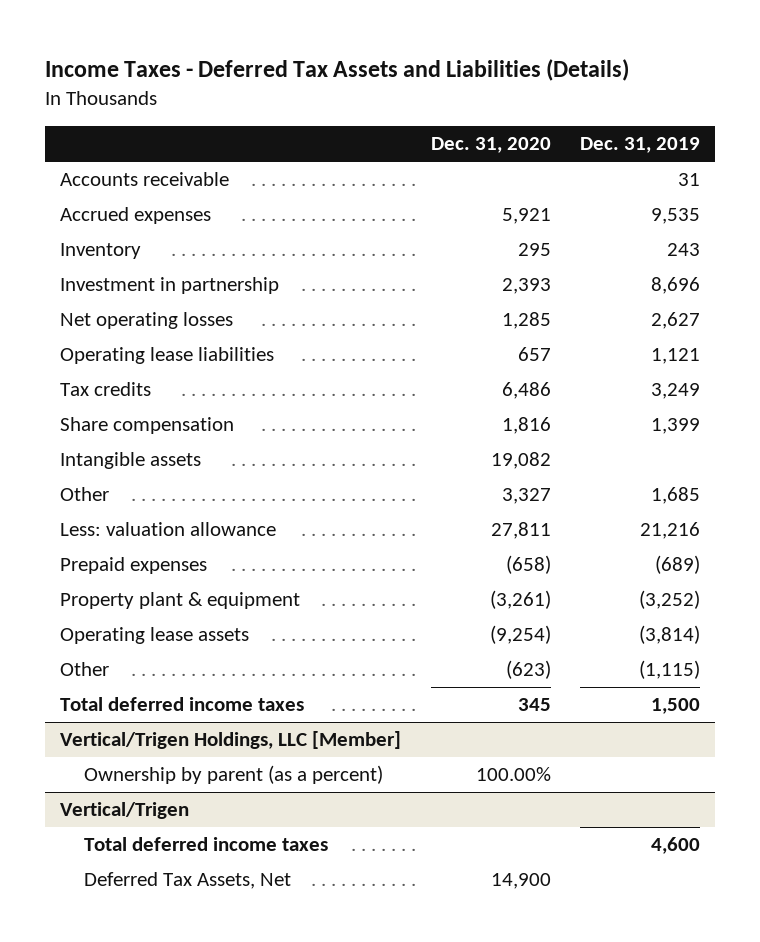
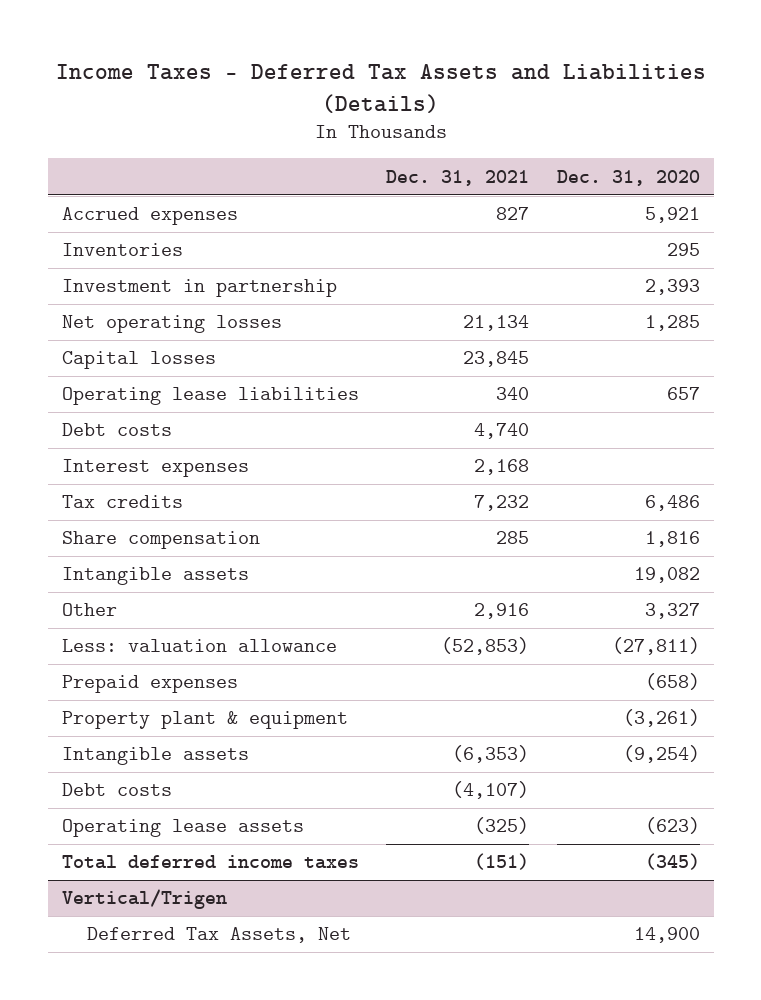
[580,137,701,154] Dec. 31, 2019 -> none
none -> [386,169,530,186] Dec. 31, 2021
[59,172,229,187] Accounts receivable -> none
[59,243,141,260] Inventory -> [61,243,183,257] Inventories
none -> [61,351,216,370] Capital losses
none -> [61,423,172,437] Debt costs
none -> [61,459,249,478] Interest expenses
[490,522,551,540] 27,811 -> [611,637,700,656] (27,811)
[59,662,109,677] Other -> none
[59,731,401,750] Vertical/Trigen Holdings, LLC [Member] -> none
[83,765,383,785] Ownership by parent (as a percent) -> none
none -> [61,747,249,766] Intangible assets
none -> [61,783,172,797] Debt costs
[489,625,551,645] (9,254) -> [644,817,700,835] (623)
[517,698,551,712] 345 -> [644,853,700,871] (345)
[83,837,328,852] Total deferred income taxes -> none

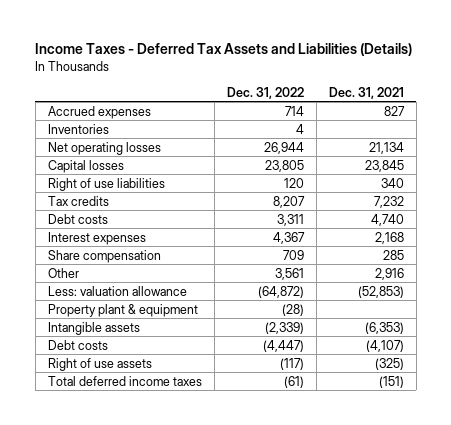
[556,169,700,186] Dec. 31, 2020 -> none
none -> [226,86,304,99] Dec. 31, 2022
[61,279,337,298] Investment in partnership -> none
[61,387,359,406] Operating lease liabilities -> [47,177,165,191] Right of use liabilities
[61,495,183,509] Tax credits -> [47,195,109,206] Tax credits
[61,567,249,586] Intangible assets -> none
[61,675,238,694] Prepaid expenses -> none
[61,819,304,838] Operating lease assets -> [47,357,152,371] Right of use assets
[61,889,227,910] Vertical/Trigen -> none
[86,927,351,944] Deferred Tax Assets, Net -> none

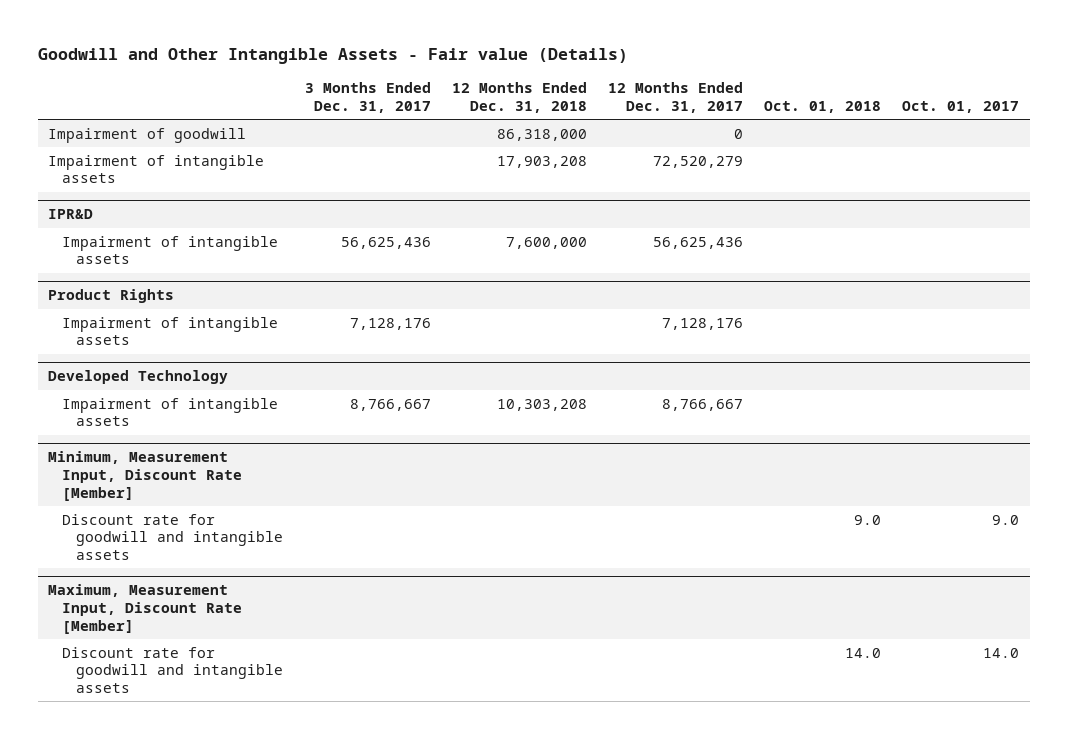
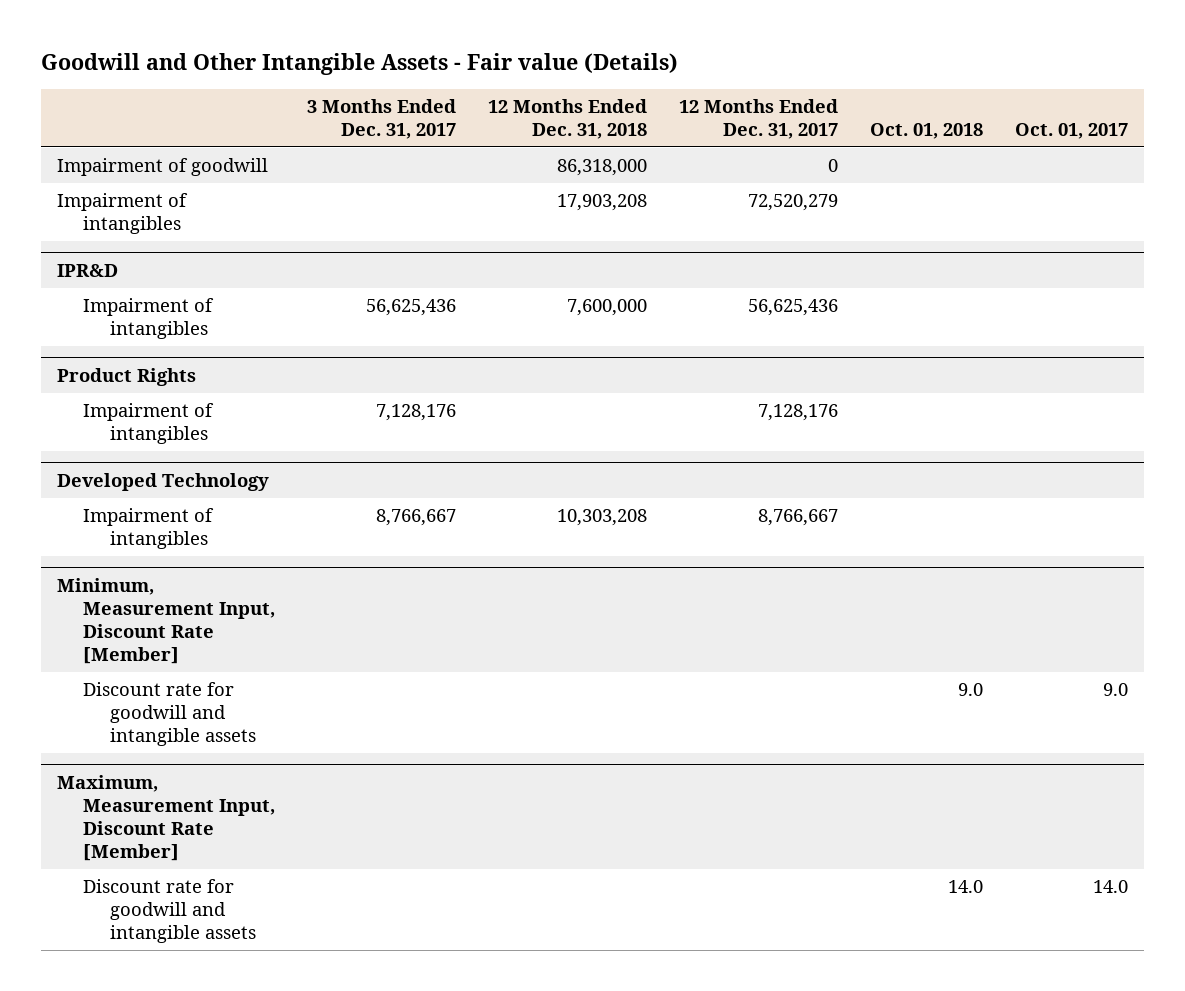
[48,154,265,184] Impairment of intangible assets -> [56,193,188,235] Impairment of intangibles
[62,235,279,265] Impairment of intangible assets -> [83,298,215,340] Impairment of intangibles
[62,316,279,346] Impairment of intangible assets -> [83,403,215,445] Impairment of intangibles
[62,397,279,427] Impairment of intangible assets -> [83,508,215,550] Impairment of intangibles

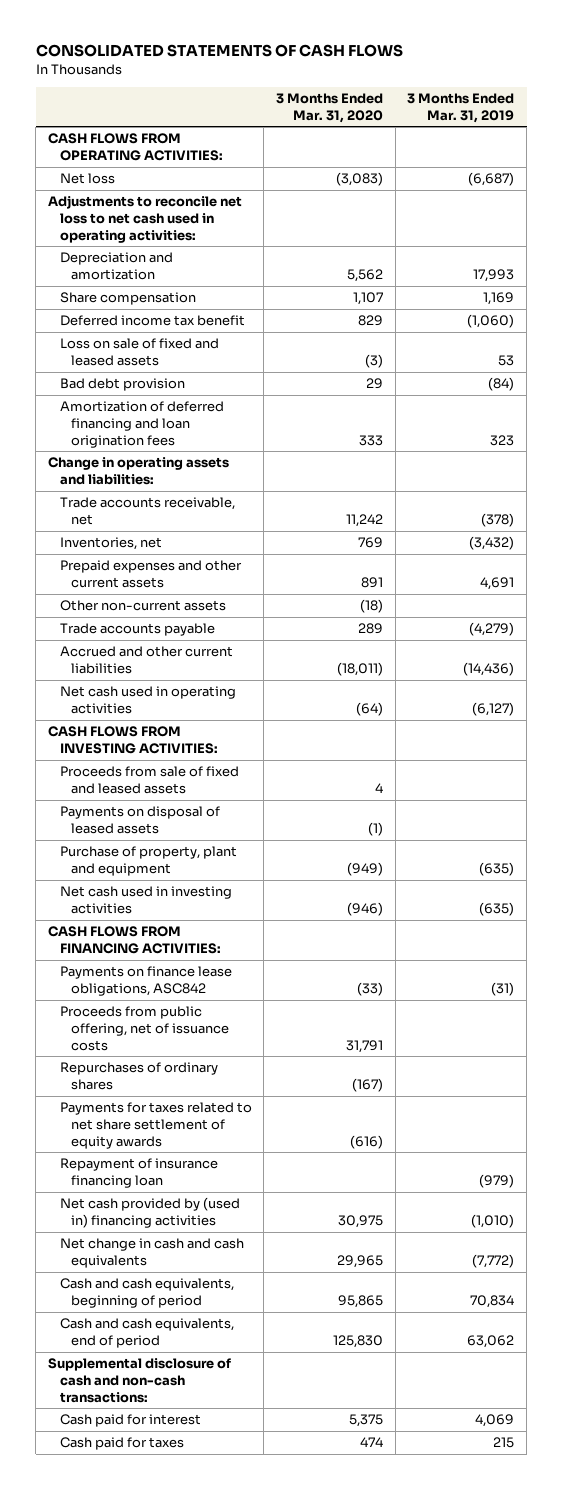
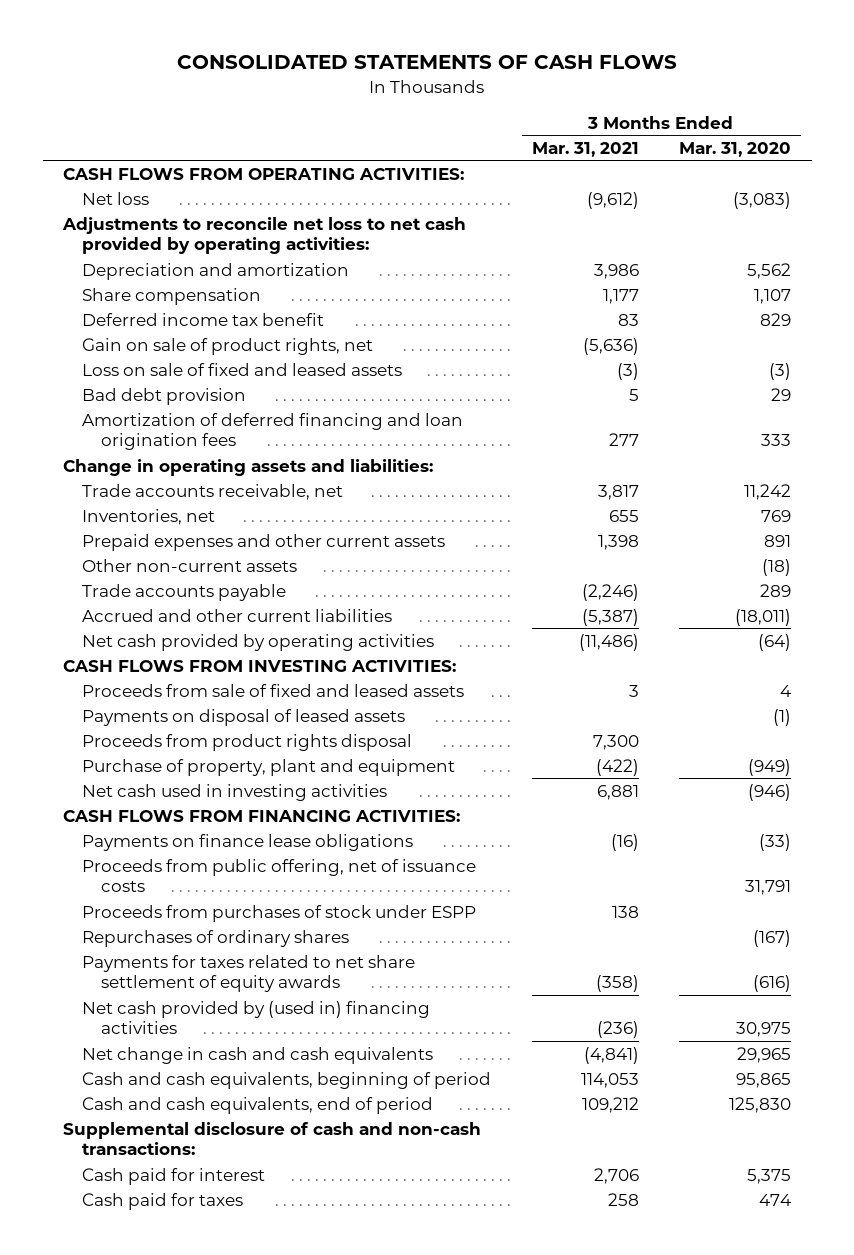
[407,92,515,123] 3 Months Ended Mar. 31, 2019 -> none
none -> [531,141,639,157] Mar. 31, 2021
[47,195,242,243] Adjustments to reconcile net loss to net cash used in operating activities: -> [61,216,466,255] Adjustments to reconcile net loss to net cash provided by operating activities:
none -> [82,337,374,355] Gain on sale of product rights, net
[59,686,236,714] Net cash used in operating activities -> [82,633,435,651] Net cash provided by operating activities
none -> [82,733,413,751] Proceeds from product rights disposal
[59,966,232,996] Payments on finance lease obligations, ASC842 -> [82,833,414,851] Payments on finance lease obligations
none -> [82,904,477,922] Proceeds from purchases of stock under ESPP
[59,1158,218,1188] Repayment of insurance financing loan -> none

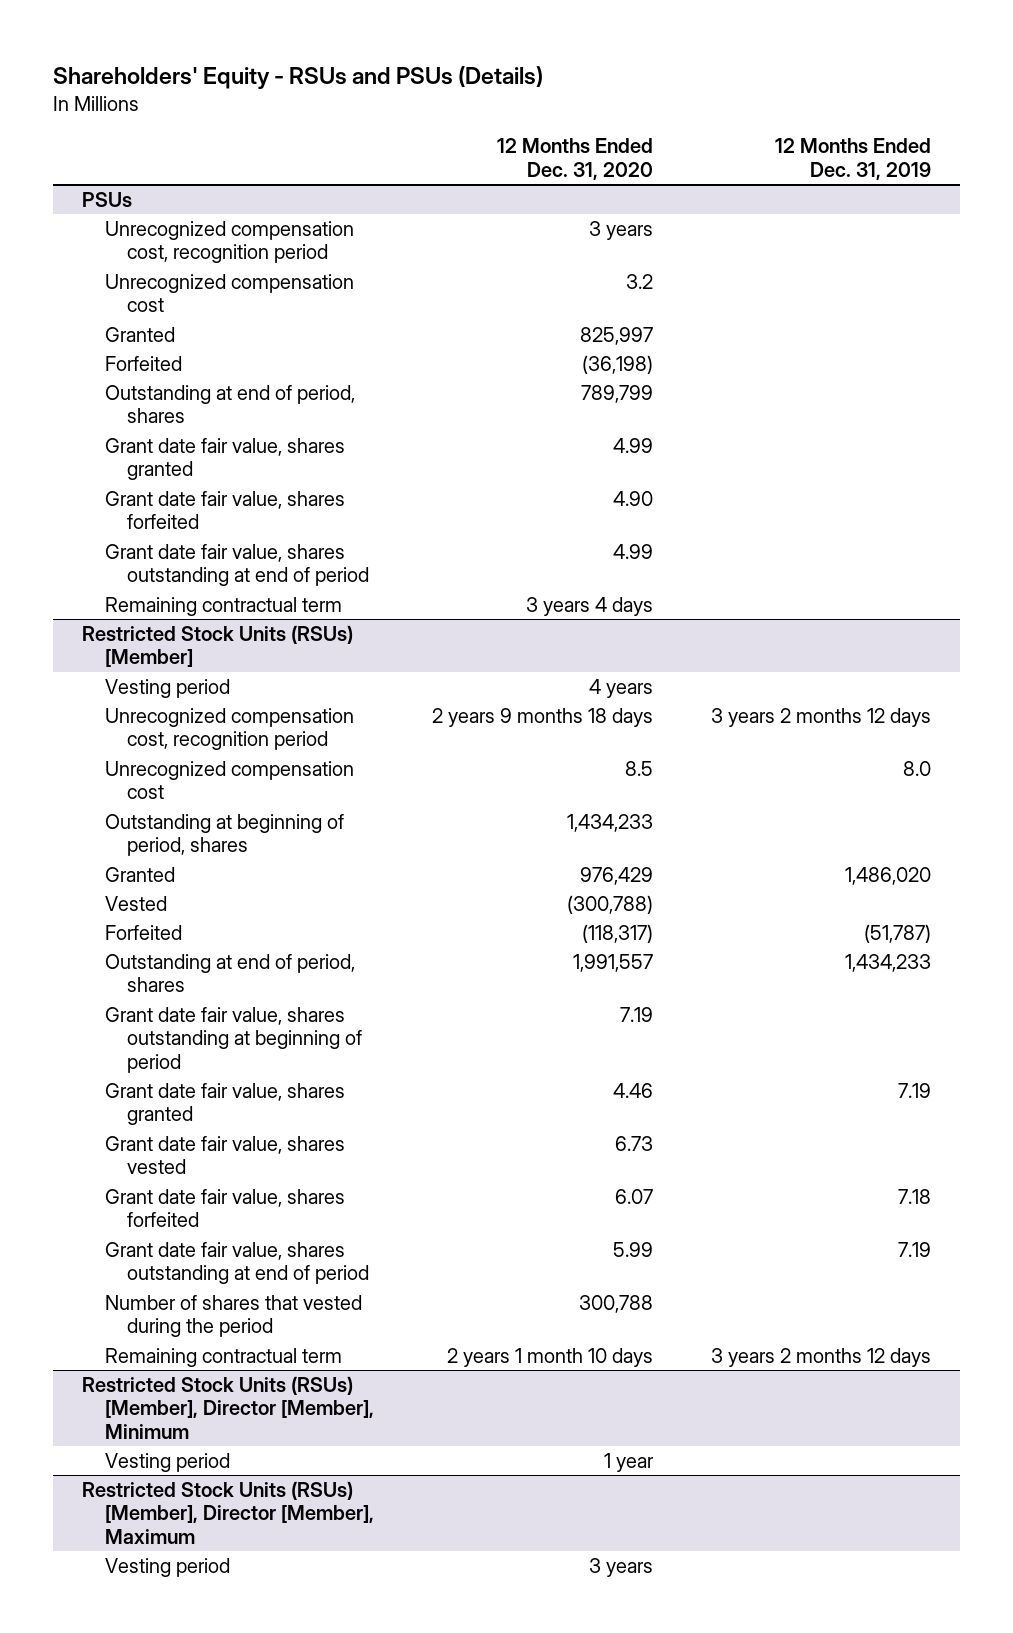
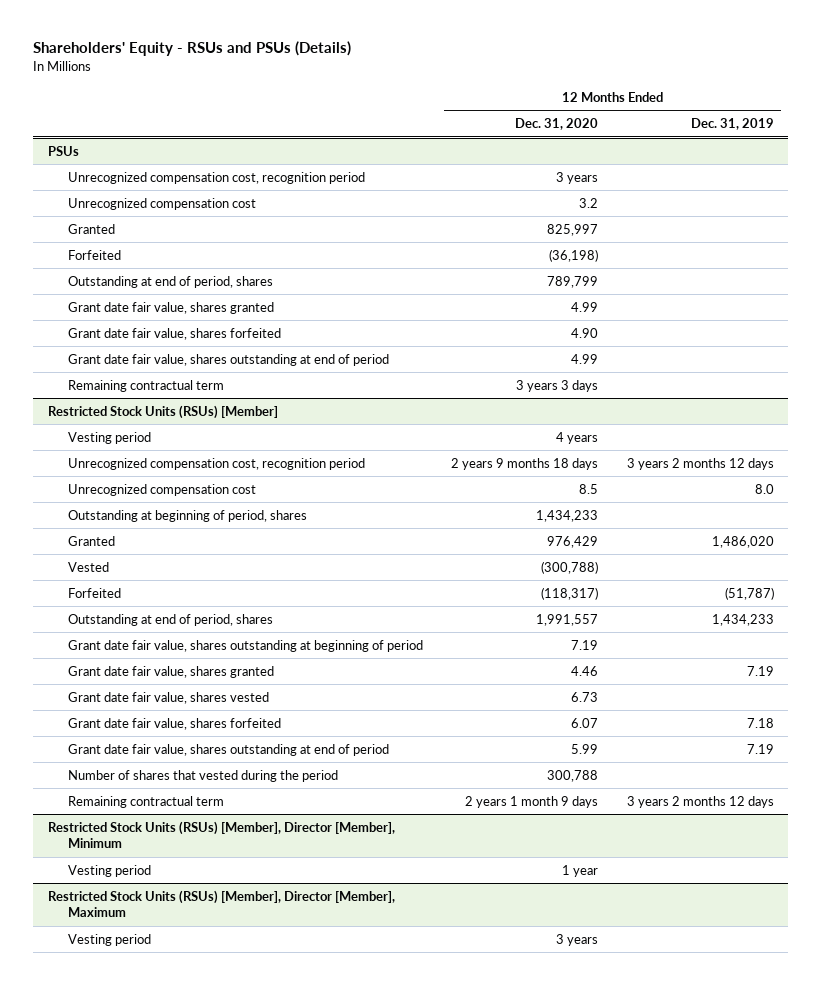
[525,596,653,616] 3 years 4 days -> [516,379,599,392] 3 years 3 days
[446,1347,653,1367] 2 years 1 month 10 days -> [465,795,599,808] 2 years 1 month 9 days

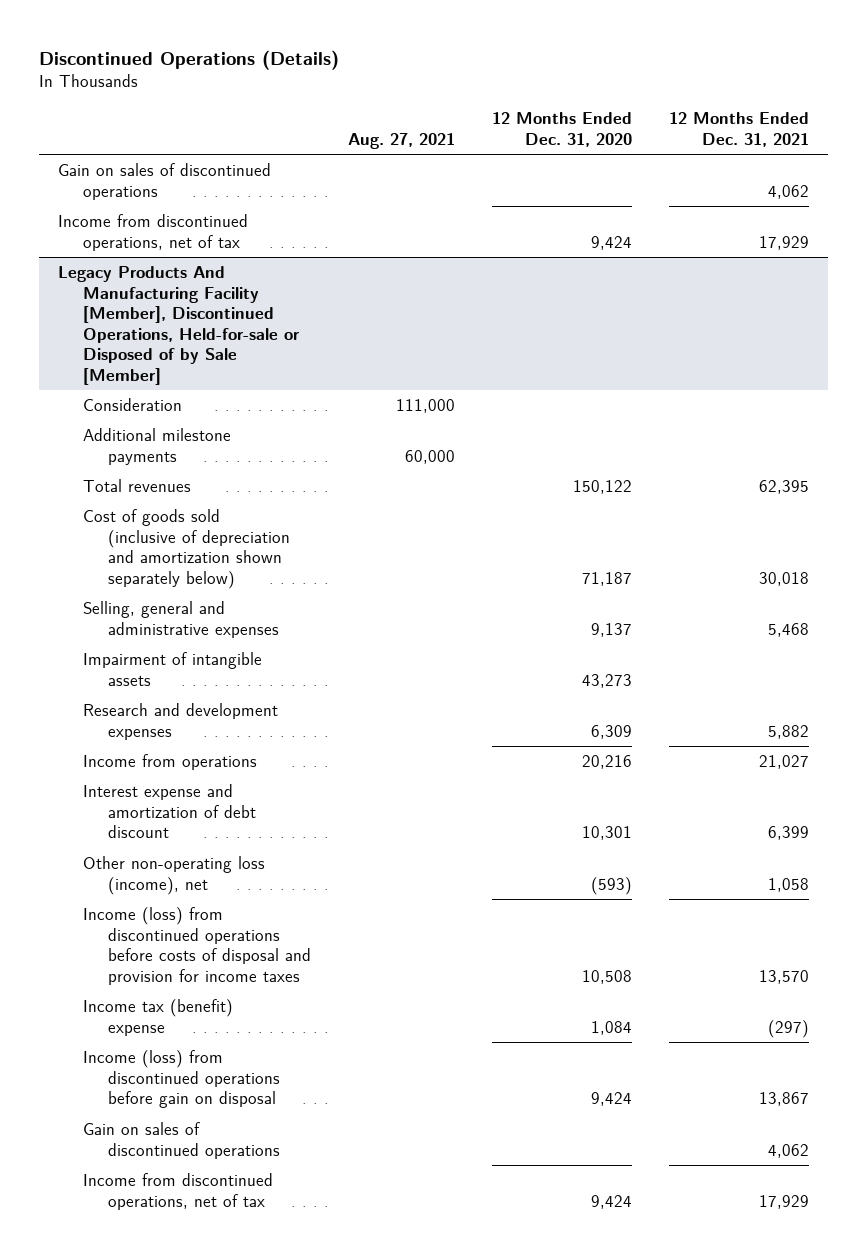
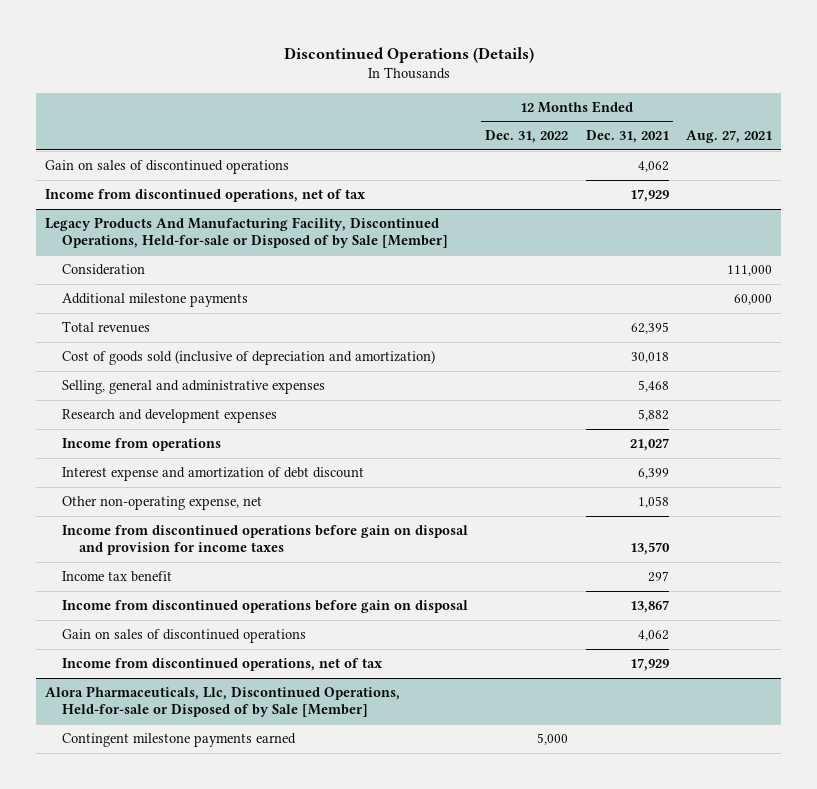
[492,112,633,147] 12 Months Ended Dec. 31, 2020 -> none
none -> [485,130,569,144] Dec. 31, 2022
[57,265,300,385] Legacy Products And Manufacturing Facility [Member], Discontinued Operations, Held-for-sale or Disposed of by Sale [Member] -> [45,217,448,249] Legacy Products And Manufacturing Facility, Discontinued Operations, Held-for-sale or Disposed of by Sale [Member]
[82,508,290,589] Cost of goods sold (inclusive of depreciation and amortization shown separately below) -> [61,350,435,366] Cost of goods sold (inclusive of depreciation and amortization)
[82,651,262,686] Impairment of intangible assets -> none
[82,855,265,895] Other non-operating loss (income), net -> [61,496,262,511] Other non-operating expense, net
[82,906,311,985] Income (loss) from discontinued operations before costs of disposal and provision for income taxes -> [61,525,468,556] Income from discontinued operations before gain on disposal and provision for income taxes
[82,998,233,1036] Income tax (benefit) expense -> [61,571,172,583] Income tax benefit
[768,1019,810,1038] (297) -> [647,571,669,583] 297
[82,1049,280,1109] Income (loss) from discontinued operations before gain on disposal -> [61,600,468,614] Income from discontinued operations before gain on disposal
none -> [45,686,401,718] Alora Pharmaceuticals, Llc, Discontinued Operations, Held-for-sale or Disposed of by Sale [Member]
none -> [61,733,296,748] Contingent milestone payments earned

